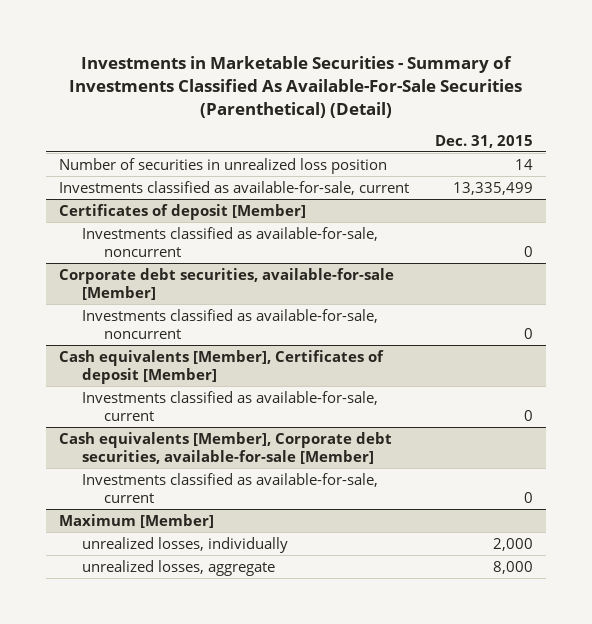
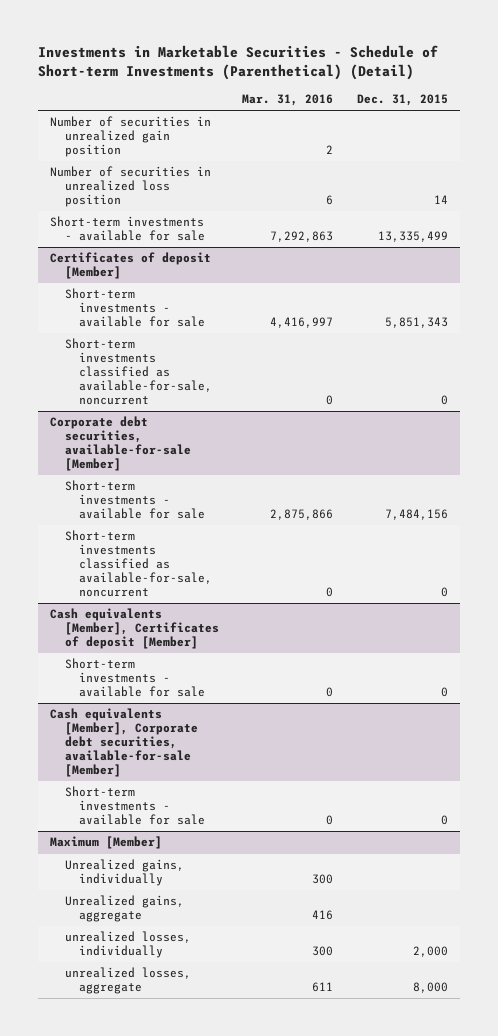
[69,56,523,118] Investments in Marketable Securities - Summary of Investments Classified As Available-For-Sale Securities (Parenthetical) (Detail) -> [38,44,439,80] Investments in Marketable Securities - Schedule of Short-term Investments (Parenthetical) (Detail)
none -> [242,94,334,107] Mar. 31, 2016
none -> [50,116,212,158] Number of securities in unrealized gain position
[59,180,410,195] Investments classified as available-for-sale, current -> [50,216,205,242] Short-term investments - available for sale
none -> [64,288,206,328] Short-term investments - available for sale
[81,226,378,258] Investments classified as available-for-sale, noncurrent -> [64,338,213,406] Short-term investments classified as available-for-sale, noncurrent
none -> [64,480,206,520] Short-term investments - available for sale
[81,308,378,340] Investments classified as available-for-sale, noncurrent -> [64,530,213,598] Short-term investments classified as available-for-sale, noncurrent
[81,390,378,422] Investments classified as available-for-sale, current -> [64,658,206,698] Short-term investments - available for sale
[81,472,378,504] Investments classified as available-for-sale, current -> [64,786,206,826] Short-term investments - available for sale
none -> [64,859,184,887] Unrealized gains, individually
none -> [64,895,184,923] Unrealized gains, aggregate

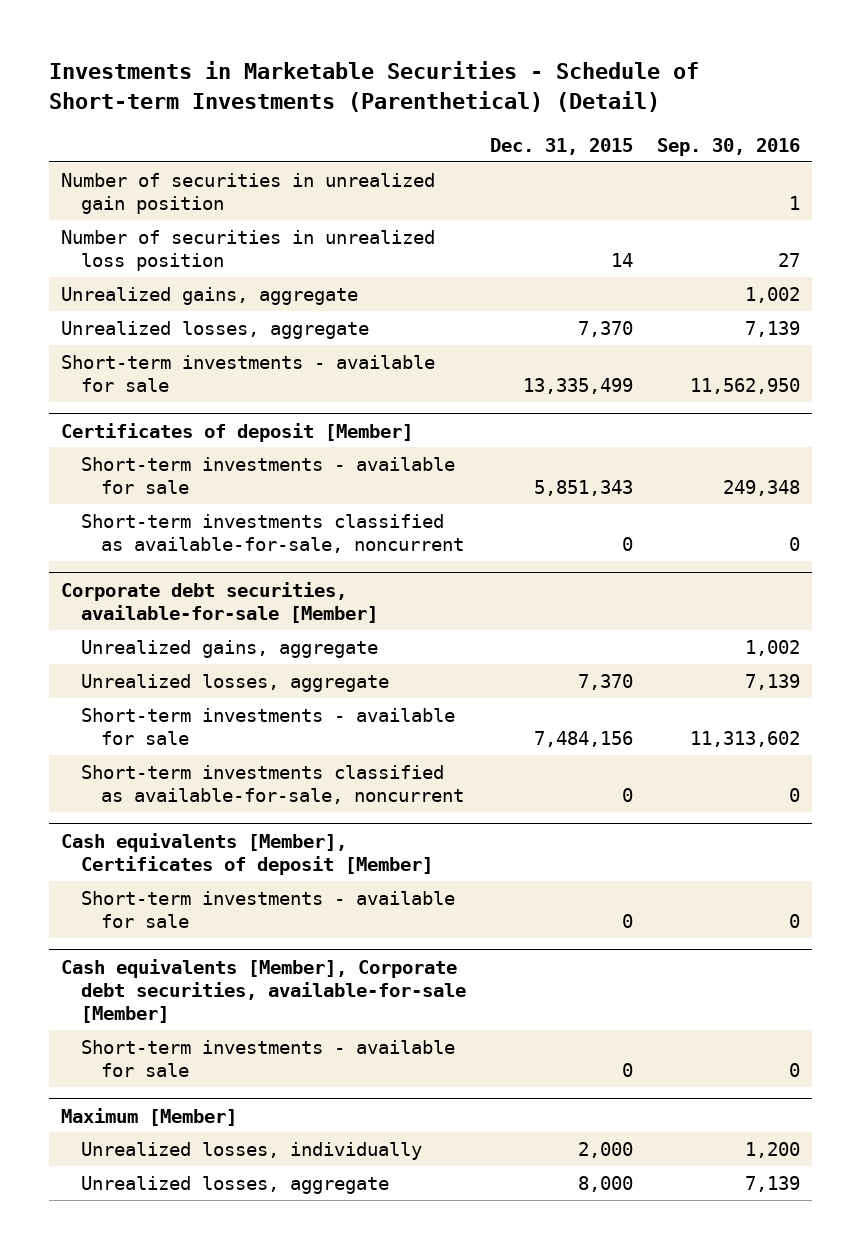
[242,94,334,107] Mar. 31, 2016 -> none
none -> [657,137,801,156] Sep. 30, 2016
none -> [61,286,359,305] Unrealized gains, aggregate
none -> [61,320,370,339] Unrealized losses, aggregate
none -> [80,639,378,658] Unrealized gains, aggregate
none -> [80,673,389,692] Unrealized losses, aggregate
[64,859,184,887] Unrealized gains, individually -> none
[64,895,184,923] Unrealized gains, aggregate -> none
[64,931,191,959] unrealized losses, individually -> [80,1141,422,1160] Unrealized losses, individually
[64,967,191,995] unrealized losses, aggregate -> [80,1175,389,1194] Unrealized losses, aggregate

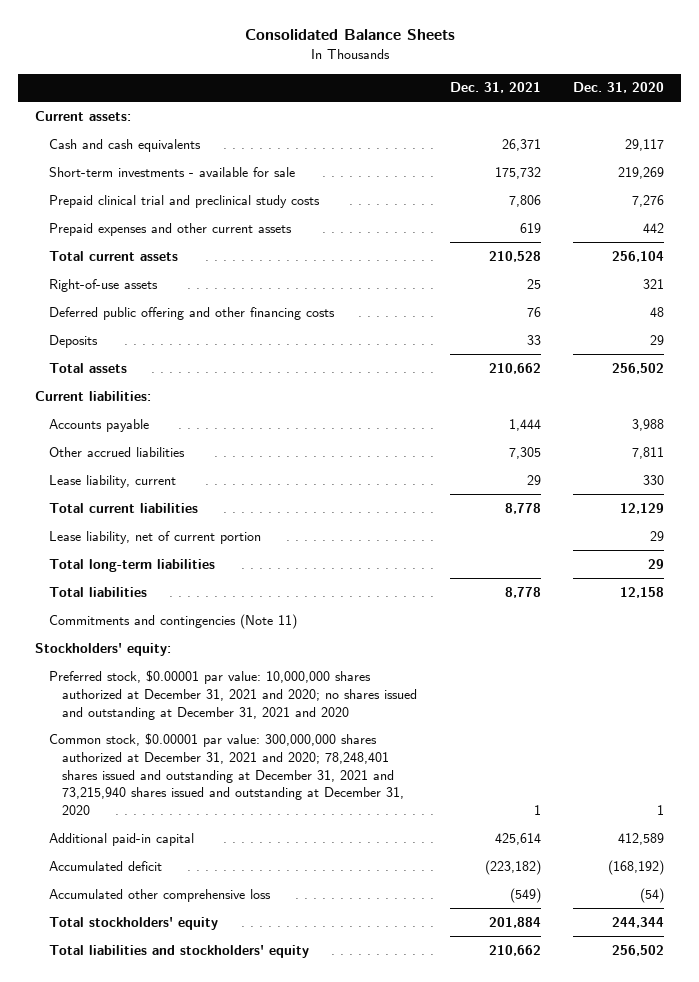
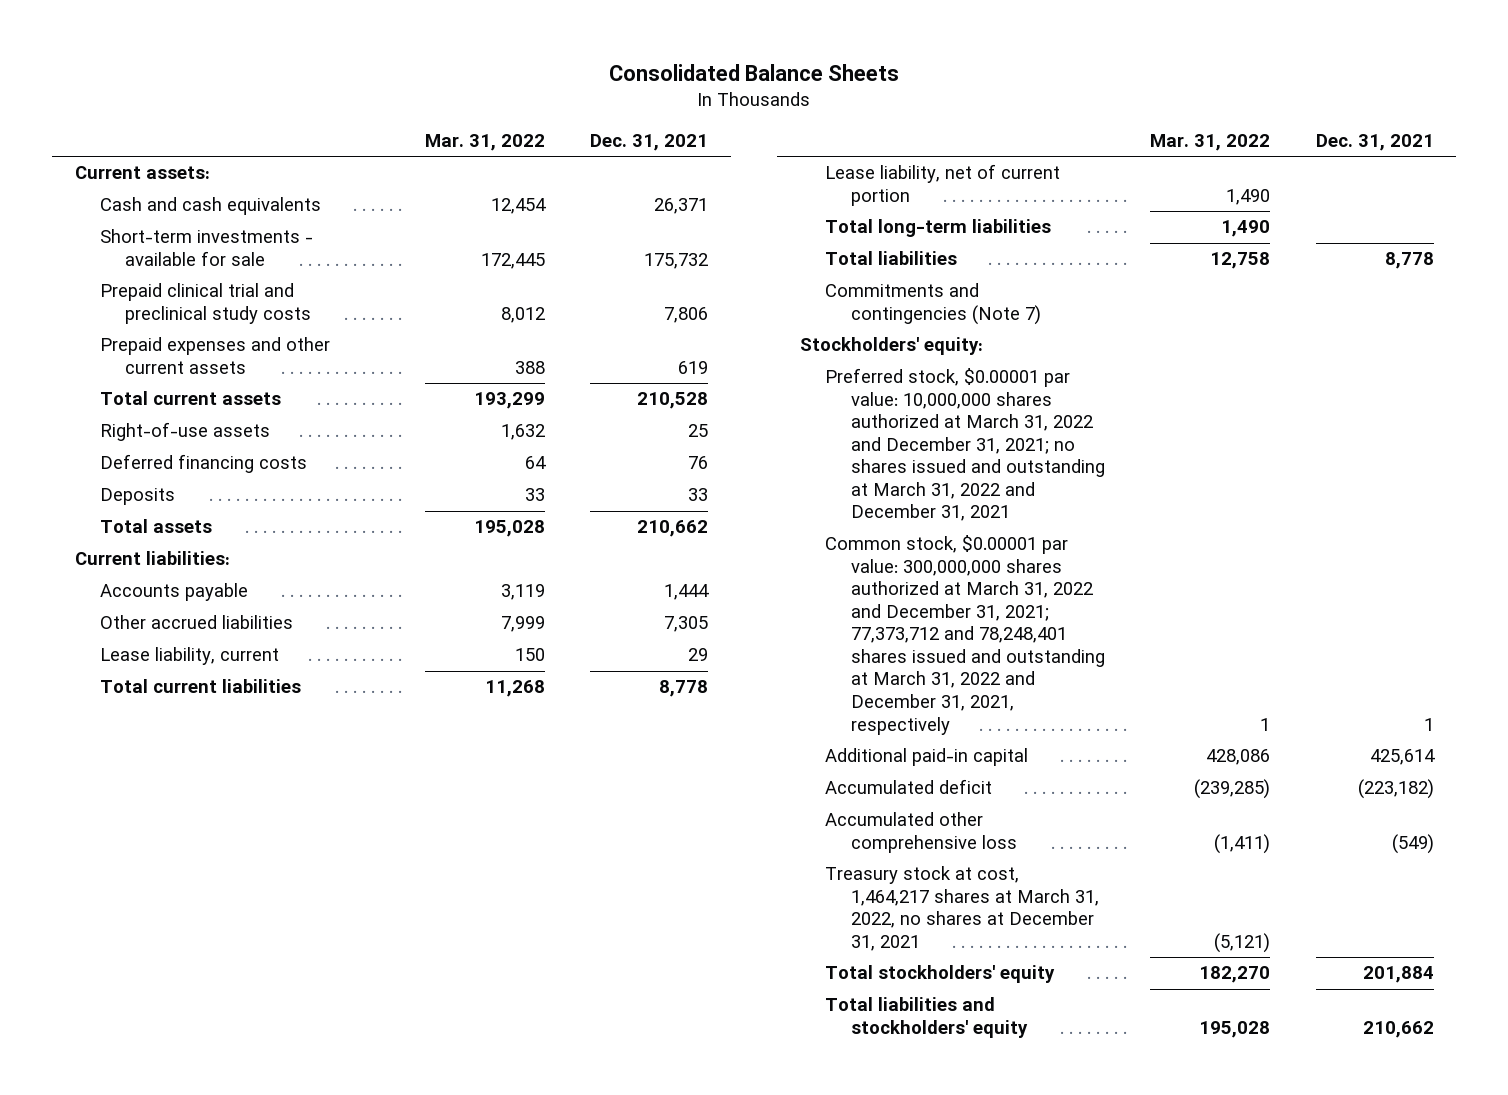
[573,82,665,94] Dec. 31, 2020 -> none
none -> [424,134,545,152] Mar. 31, 2022
[48,306,335,320] Deferred public offering and other financing costs -> none
none -> [99,454,307,474] Deferred financing costs
[48,613,297,629] Commitments and contingencies (Note 11) -> [825,283,1041,325] Commitments and contingencies (Note 7)
[48,669,418,720] Preferred stock, $0.00001 par value: 10,000,000 shares authorized at December 31, 2021 and 2020; no shares issued and outstanding at December 31, 2021 and 2020 -> [825,368,1105,522] Preferred stock, $0.00001 par value: 10,000,000 shares authorized at March 31, 2022 and December 31, 2021; no shares issued and outstanding at March 31, 2022 and December 31, 2021
[48,732,405,816] Common stock, $0.00001 par value: 300,000,000 shares authorized at December 31, 2021 and 2020; 78,248,401 shares issued and outstanding at December 31, 2021 and 73,215,940 shares issued and outstanding at December 31, 2020 -> [825,535,1105,735] Common stock, $0.00001 par value: 300,000,000 shares authorized at March 31, 2022 and December 31, 2021; 77,373,712 and 78,248,401 shares issued and outstanding at March 31, 2022 and December 31, 2021, respectively
none -> [825,866,1099,951] Treasury stock at cost, 1,464,217 shares at March 31, 2022, no shares at December 31, 2021

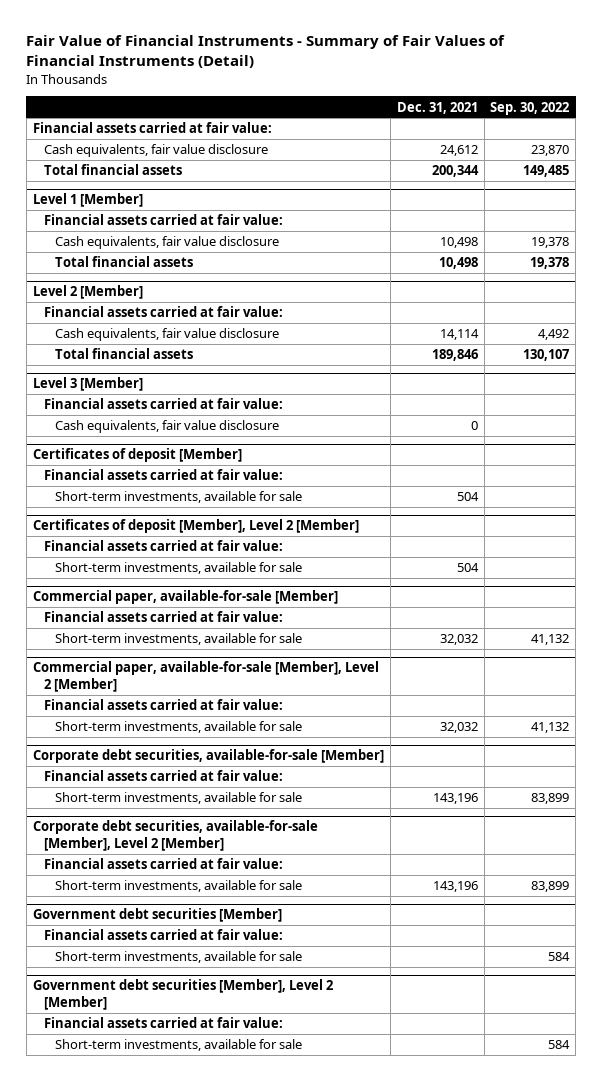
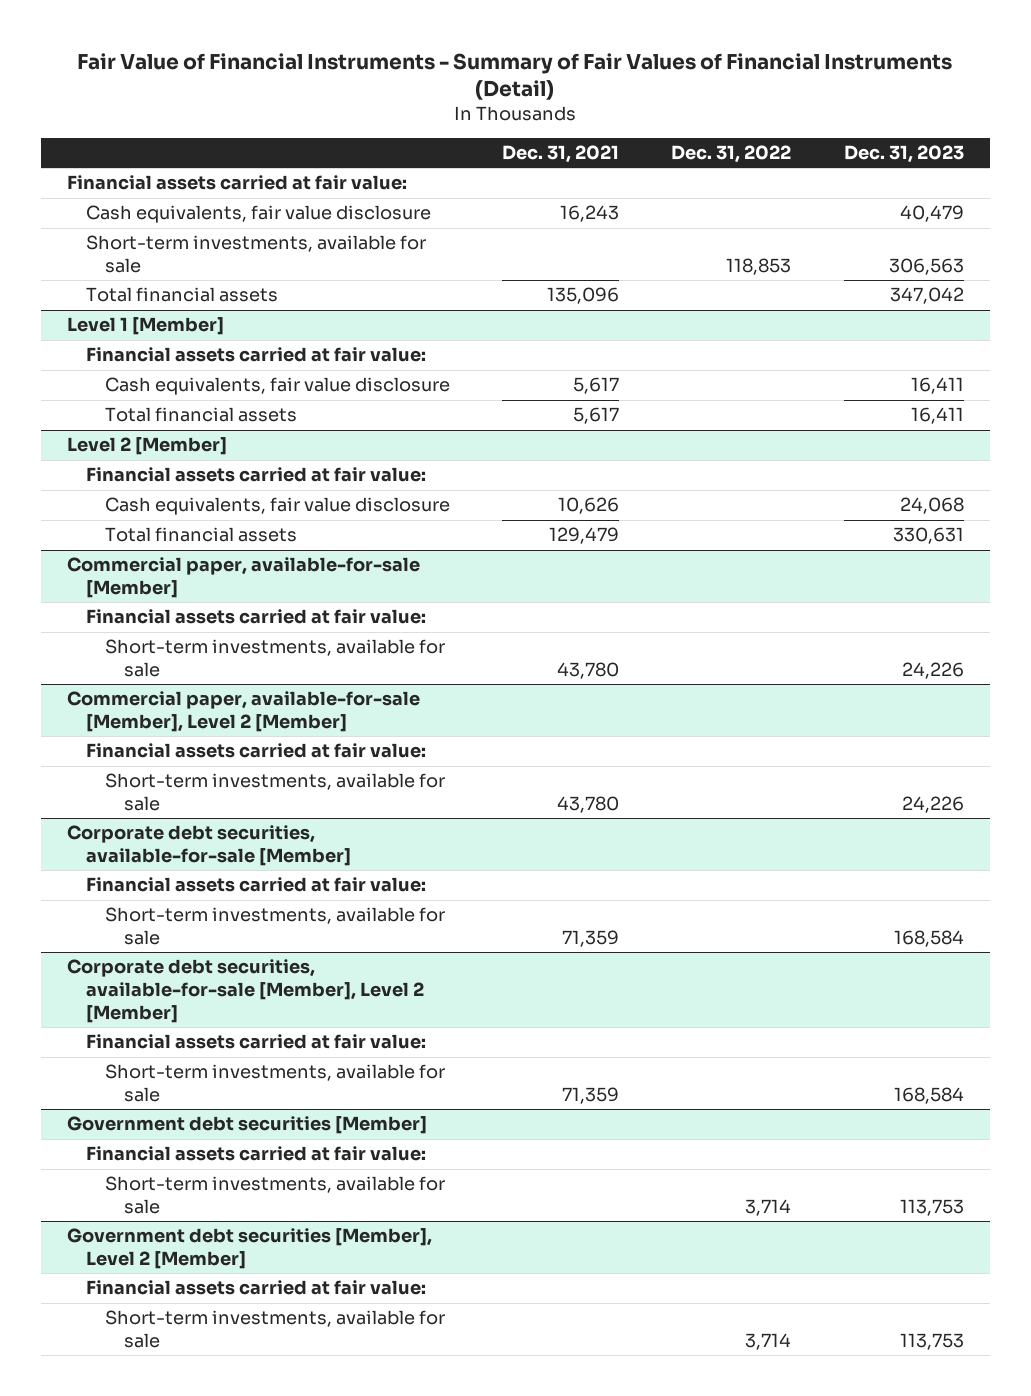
[490,101,570,115] Sep. 30, 2022 -> none
none -> [671,145,792,164] Dec. 31, 2022
none -> [843,145,964,164] Dec. 31, 2023
[439,145,478,157] 24,612 -> [560,205,620,223] 16,243
none -> [85,235,426,274] Short-term investments, available for sale
[431,165,479,178] 200,344 -> [547,287,620,305] 135,096
[439,237,478,249] 10,498 -> [573,377,620,395] 5,617
[438,257,478,270] 10,498 -> [573,407,620,425] 5,617
[32,377,143,392] Level 3 [Member] -> none
[44,398,284,410] Financial assets carried at fair value: -> none
[55,420,280,434] Cash equivalents, fair value disclosure -> none
[32,448,242,463] Certificates of deposit [Member] -> none
[44,469,284,481] Financial assets carried at fair value: -> none
[55,491,303,504] Short-term investments, available for sale -> none
[32,519,359,534] Certificates of deposit [Member], Level 2 [Member] -> none
[44,540,284,552] Financial assets carried at fair value: -> none
[55,562,303,575] Short-term investments, available for sale -> none
[439,329,479,341] 14,114 -> [558,497,620,515] 10,626
[431,349,478,362] 189,846 -> [549,527,620,545] 129,479
[439,634,478,646] 32,032 -> [557,662,620,680] 43,780
[439,722,478,734] 32,032 -> [557,796,620,814] 43,780
[432,793,478,805] 143,196 -> [562,930,620,948] 71,359
[432,881,478,893] 143,196 -> [562,1087,620,1105] 71,359

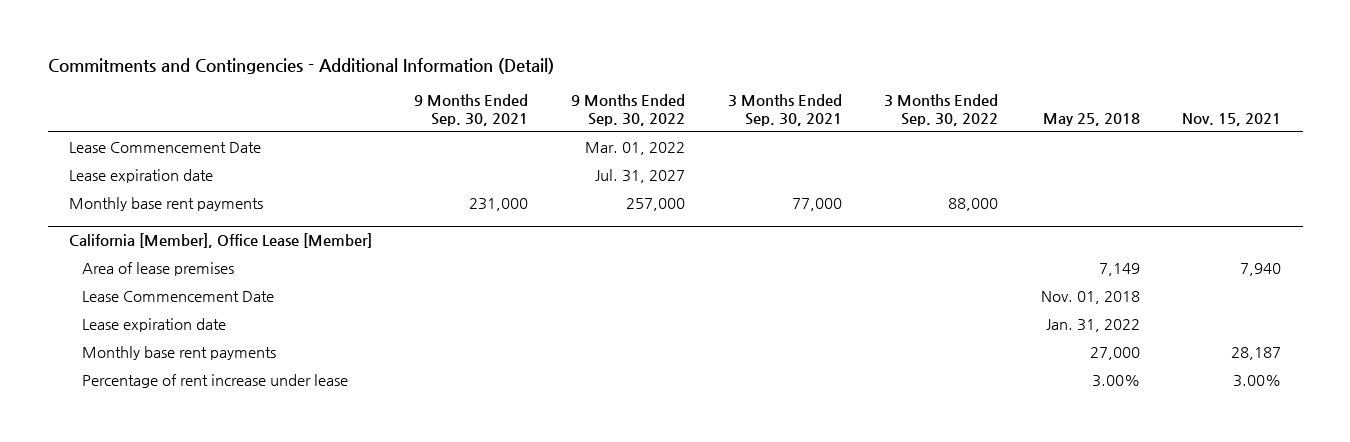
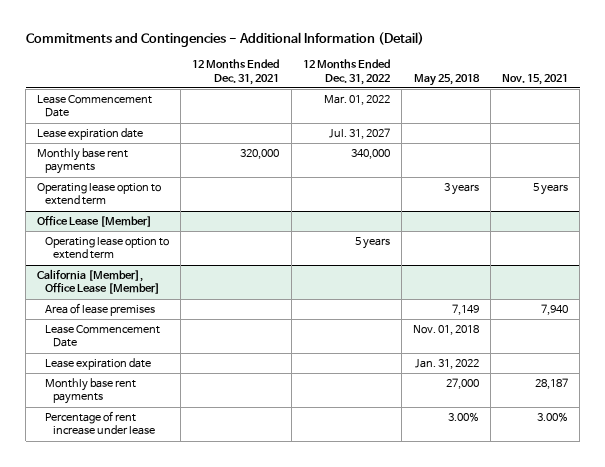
[414,93,529,127] 9 Months Ended Sep. 30, 2021 -> none
[571,93,686,127] 9 Months Ended Sep. 30, 2022 -> none
[727,93,842,127] 3 Months Ended Sep. 30, 2021 -> none
[884,93,999,127] 3 Months Ended Sep. 30, 2022 -> none
none -> [192,59,280,85] 12 Months Ended Dec. 31, 2021
none -> [302,59,390,85] 12 Months Ended Dec. 31, 2022
none -> [37,183,162,206] Operating lease option to extend term
none -> [37,216,153,228] Office Lease [Member]
none -> [45,237,170,260] Operating lease option to extend term

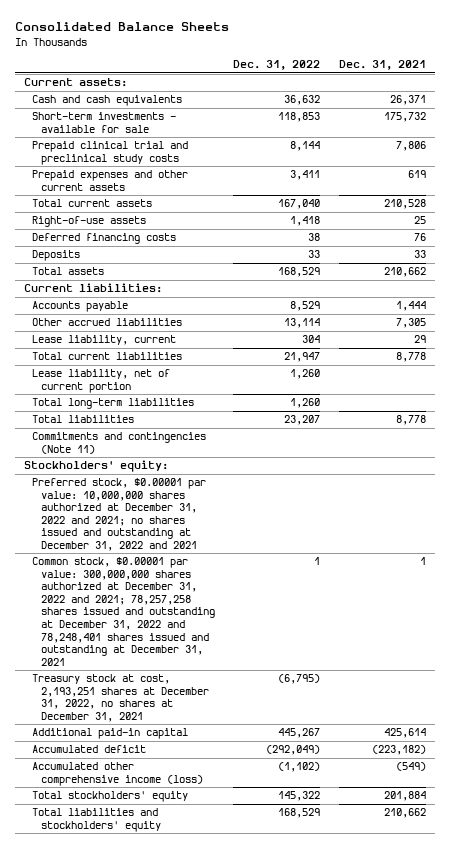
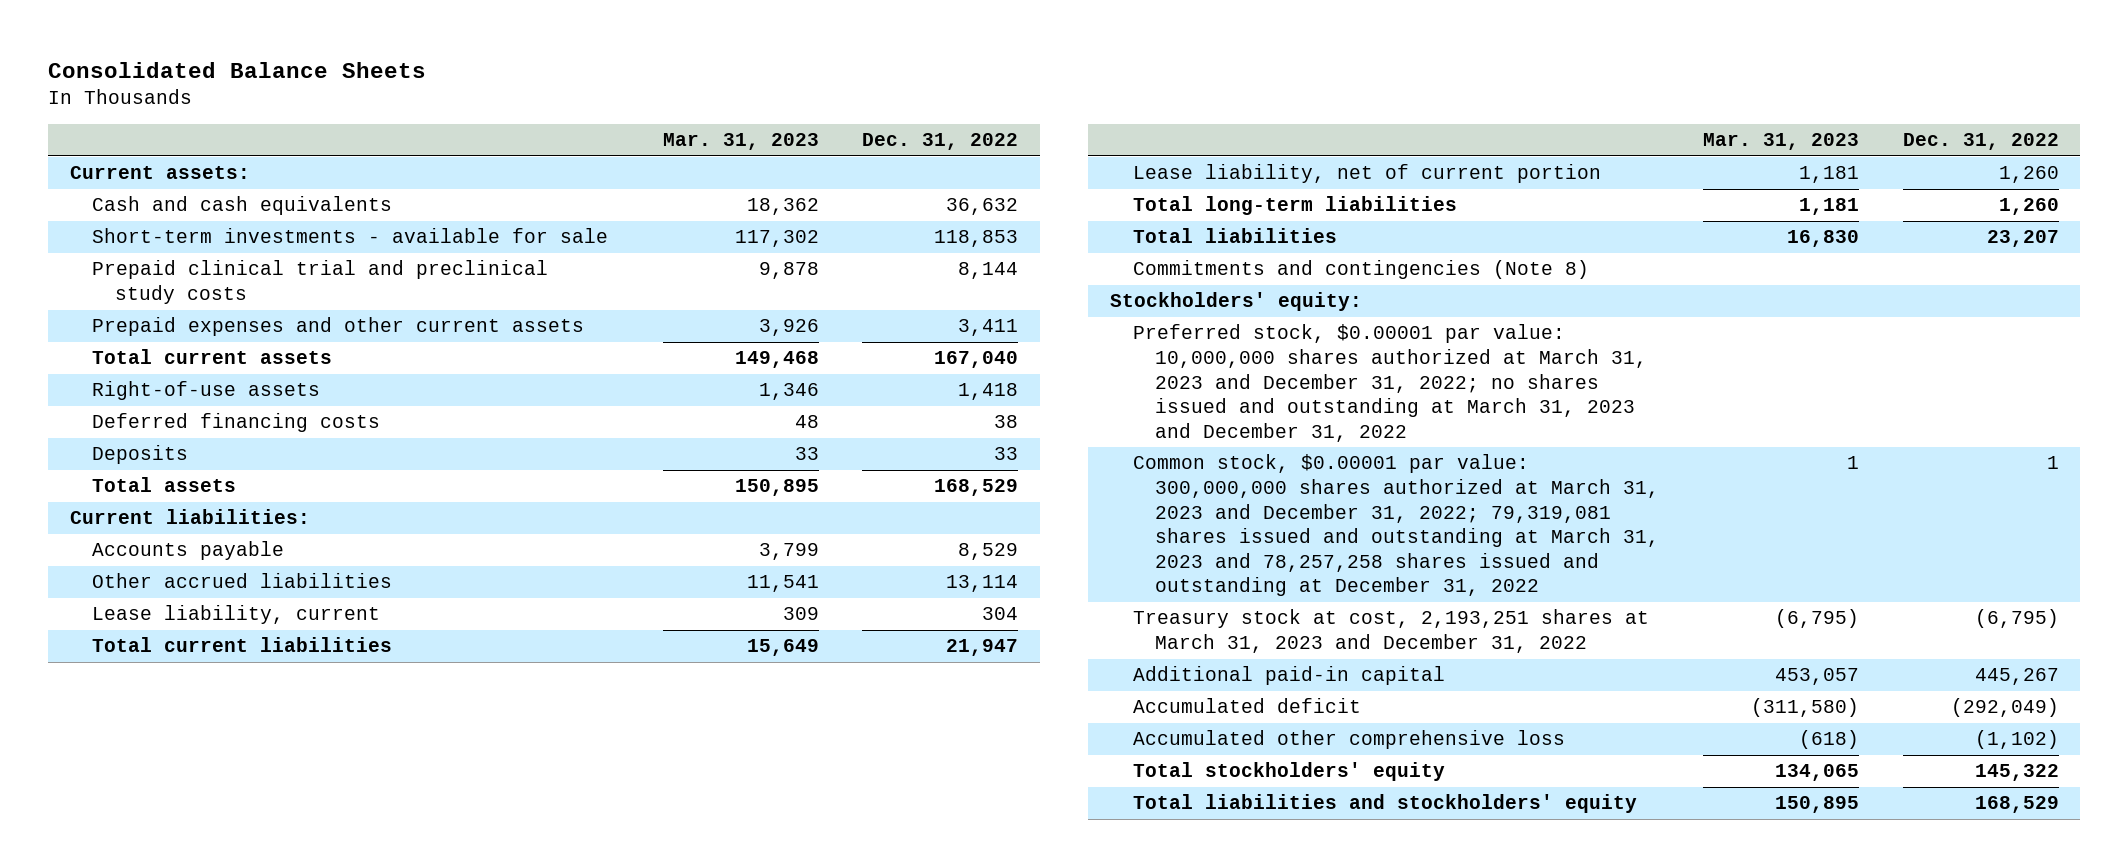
[339,60,427,71] Dec. 31, 2021 -> none
none -> [662,133,819,151] Mar. 31, 2023
[32,432,207,454] Commitments and contingencies (Note 11) -> [1132,260,1589,280] Commitments and contingencies (Note 8)
[32,478,207,551] Preferred stock, $0.00001 par value: 10,000,000 shares authorized at December 31, 2022 and 2021; no shares issued and outstanding at December 31, 2022 and 2021 -> [1132,324,1648,442] Preferred stock, $0.00001 par value: 10,000,000 shares authorized at March 31, 2023 and December 31, 2022; no shares issued and outstanding at March 31, 2023 and December 31, 2022
[32,557,215,666] Common stock, $0.00001 par value: 300,000,000 shares authorized at December 31, 2022 and 2021; 78,257,258 shares issued and outstanding at December 31, 2022 and 78,248,401 shares issued and outstanding at December 31, 2021 -> [1132,454,1660,597] Common stock, $0.00001 par value: 300,000,000 shares authorized at March 31, 2023 and December 31, 2022; 79,319,081 shares issued and outstanding at March 31, 2023 and 78,257,258 shares issued and outstanding at December 31, 2022
[32,674,209,722] Treasury stock at cost, 2,193,251 shares at December 31, 2022, no shares at December 31, 2021 -> [1132,609,1649,654] Treasury stock at cost, 2,193,251 shares at March 31, 2023 and December 31, 2022
[32,762,203,786] Accumulated other comprehensive income (loss) -> [1132,730,1565,750] Accumulated other comprehensive loss

